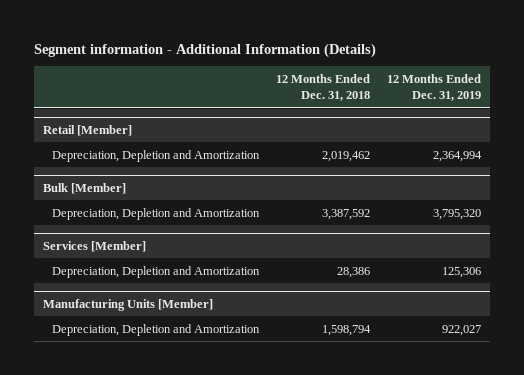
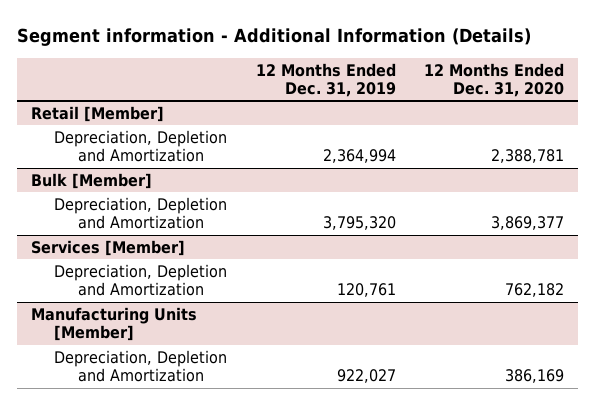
[276,74,371,102] 12 Months Ended Dec. 31, 2018 -> none
none -> [423,62,564,97] 12 Months Ended Dec. 31, 2020
[442,266,482,278] 125,306 -> [336,283,396,298] 120,761

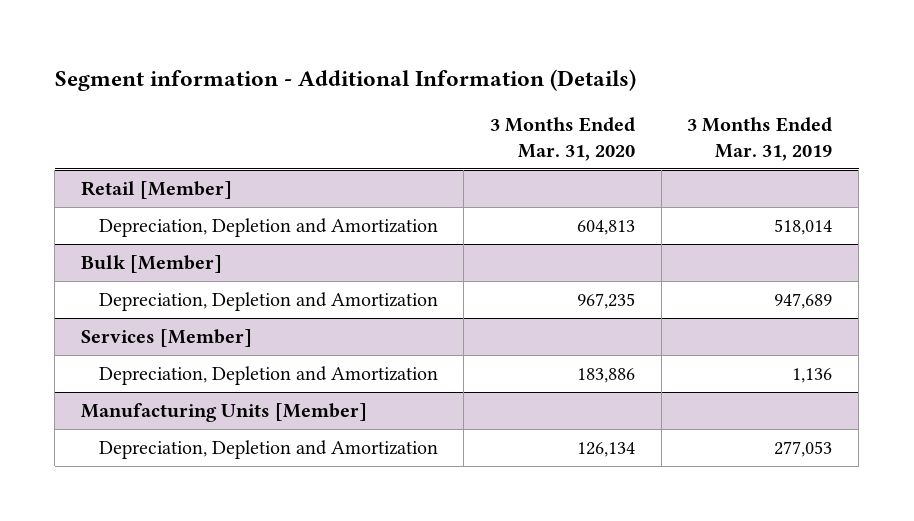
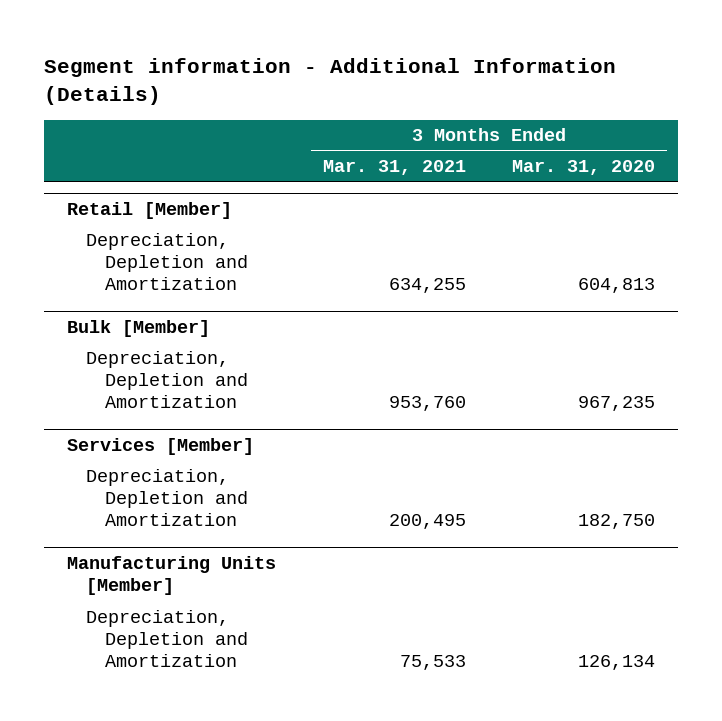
[687,116,833,161] 3 Months Ended Mar. 31, 2019 -> none
none -> [322,160,466,176] Mar. 31, 2021
[577,367,636,383] 183,886 -> [578,514,656,530] 182,750

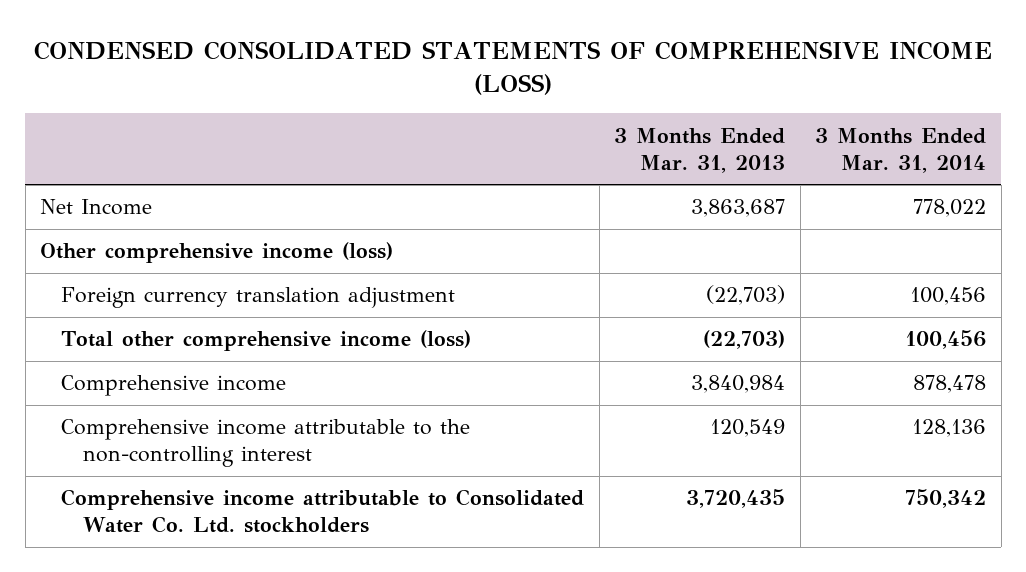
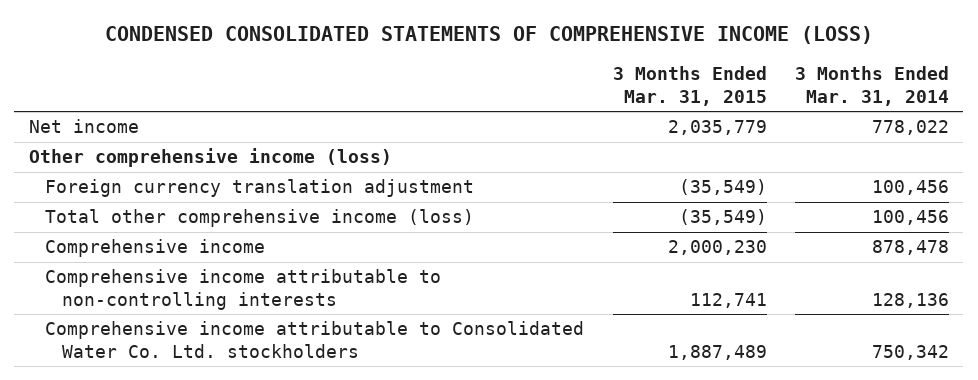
[614,127,786,173] 3 Months Ended Mar. 31, 2013 -> none
none -> [612,66,767,106] 3 Months Ended Mar. 31, 2015
[40,199,153,216] Net Income -> [28,119,139,134] Net income
[61,419,471,468] Comprehensive income attributable to the non-controlling interest -> [45,269,442,310] Comprehensive income attributable to non-controlling interests

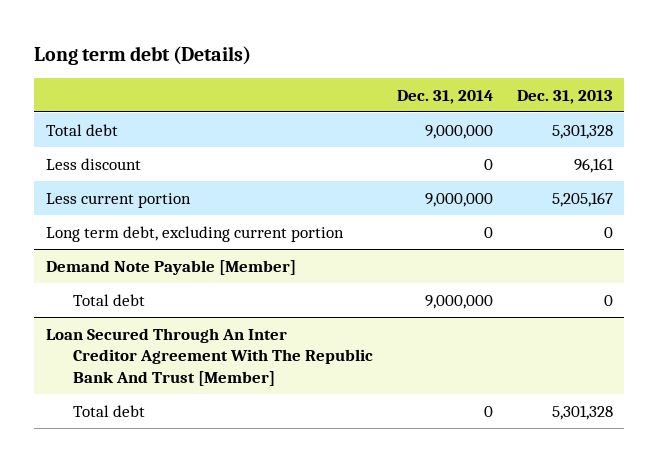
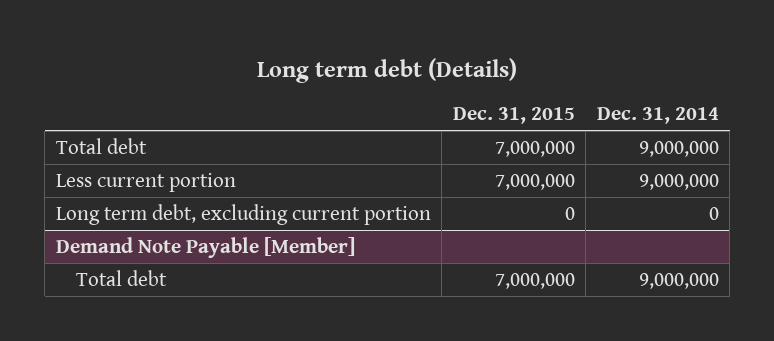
[516,89,613,104] Dec. 31, 2013 -> none
none -> [452,107,575,125] Dec. 31, 2015
[46,157,142,170] Less discount -> none
[46,327,374,386] Loan Secured Through An Inter Creditor Agreement With The Republic Bank And Trust [Member] -> none
[73,404,146,417] Total debt -> none

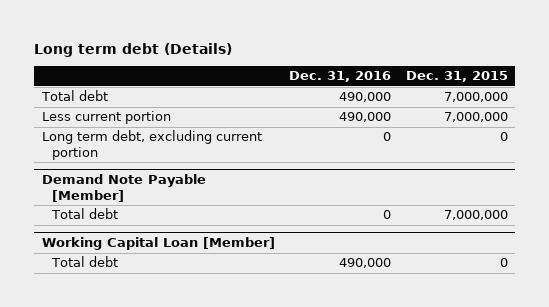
[596,107,719,125] Dec. 31, 2014 -> none
none -> [289,71,392,83] Dec. 31, 2016
none -> [41,237,275,251] Working Capital Loan [Member]
none -> [51,256,119,268] Total debt

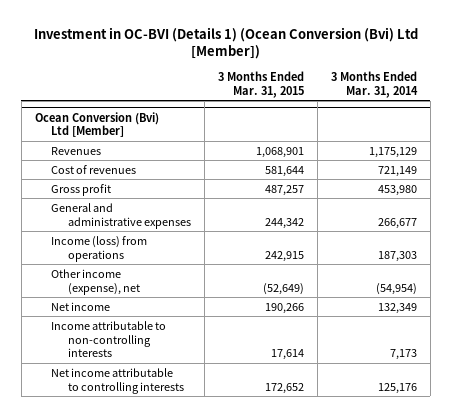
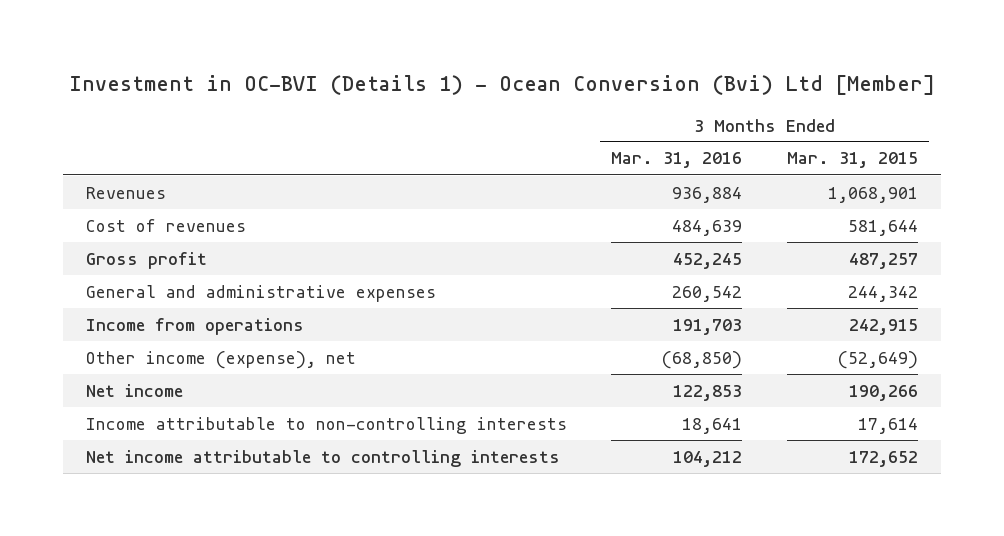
[33,26,418,59] Investment in OC-BVI (Details 1) (Ocean Conversion (Bvi) Ltd [Member]) -> [68,75,935,96] Investment in OC-BVI (Details 1) - Ocean Conversion (Bvi) Ltd [Member]
[330,70,418,98] 3 Months Ended Mar. 31, 2014 -> none
none -> [611,152,743,169] Mar. 31, 2016
[34,111,159,138] Ocean Conversion (Bvi) Ltd [Member] -> none
[51,235,148,262] Income (loss) from operations -> [85,317,304,335] Income from operations

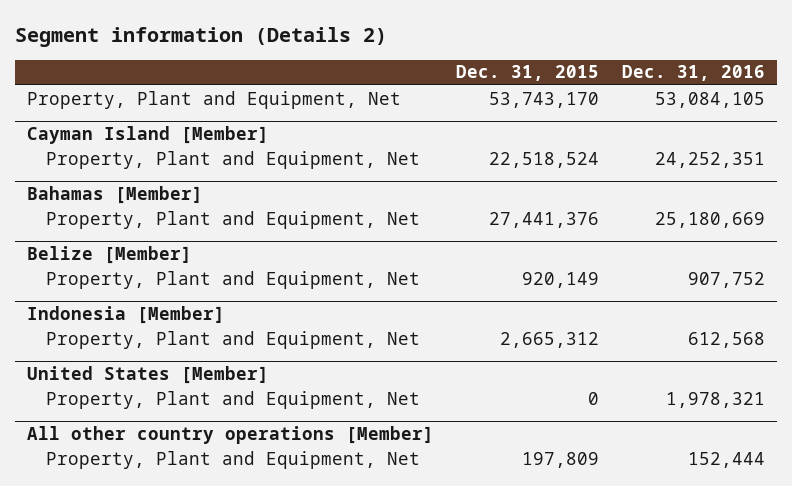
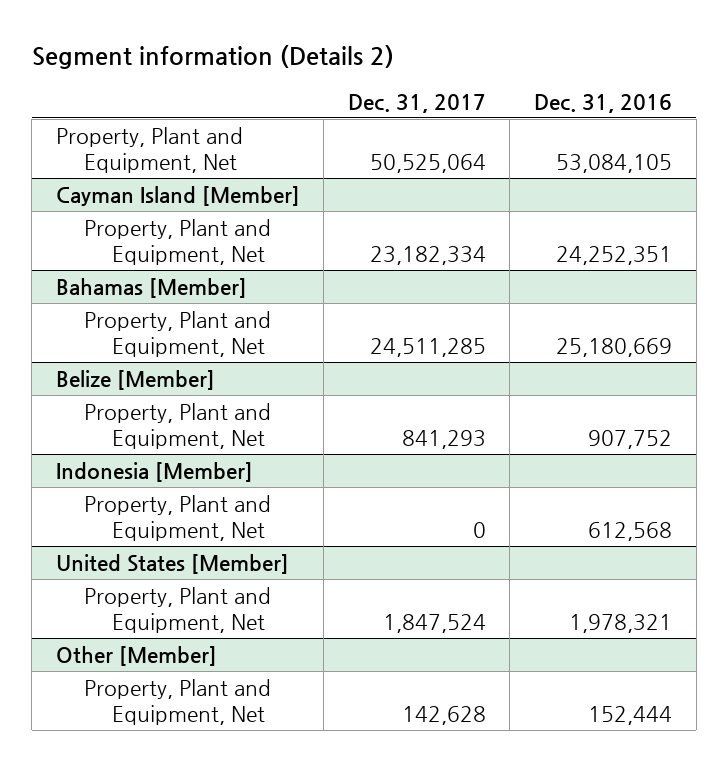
[456,65,600,82] Dec. 31, 2015 -> none
none -> [347,93,486,113] Dec. 31, 2017
[26,425,434,444] All other country operations [Member] -> [55,645,217,666] Other [Member]

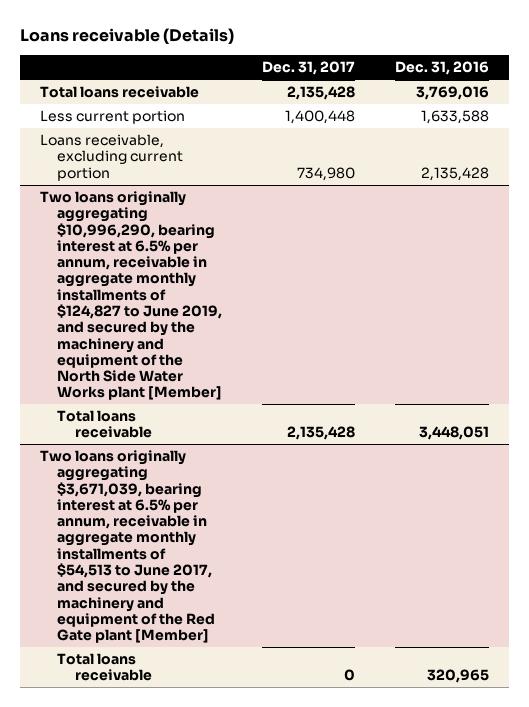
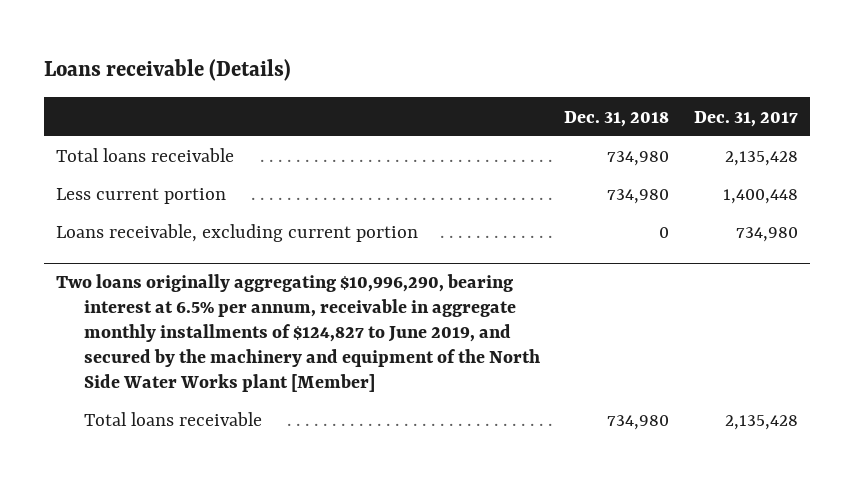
[395,61,490,76] Dec. 31, 2016 -> none
none -> [564,110,670,127] Dec. 31, 2018
[39,450,216,644] Two loans originally aggregating $3,671,039, bearing interest at 6.5% per annum, receivable in aggregate monthly installments of $54,513 to June 2017, and secured by the machinery and equipment of the Red Gate plant [Member] -> none
[57,653,152,682] Total loans receivable -> none

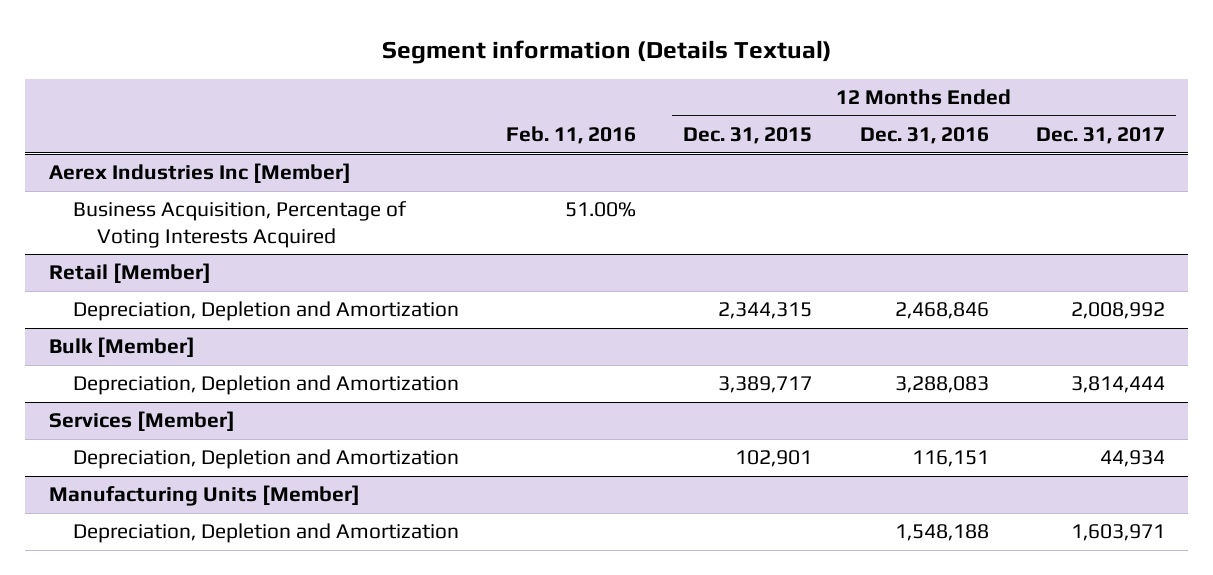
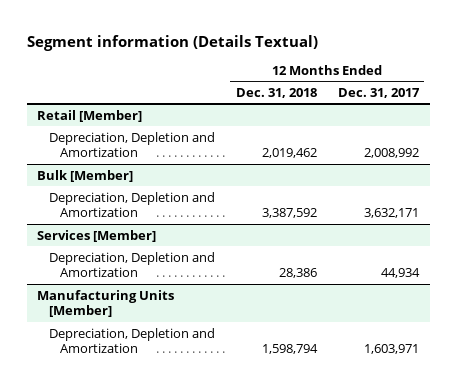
[506,126,637,145] Feb. 11, 2016 -> none
[683,127,813,145] Dec. 31, 2015 -> none
[859,127,989,145] Dec. 31, 2016 -> none
none -> [235,87,317,98] Dec. 31, 2018
[48,163,351,184] Aerex Industries Inc [Member] -> none
[73,201,408,248] Business Acquisition, Percentage of Voting Interests Acquired -> none
[1070,376,1165,394] 3,814,444 -> [363,208,419,219] 3,632,171

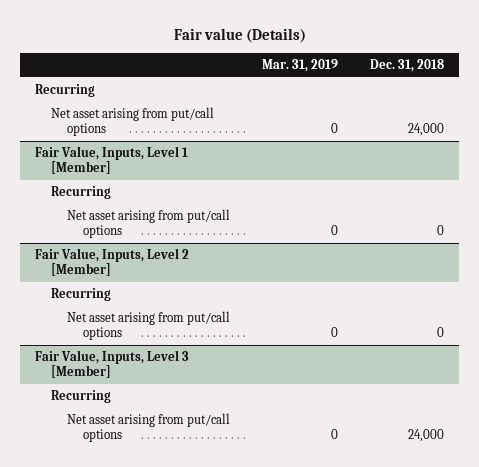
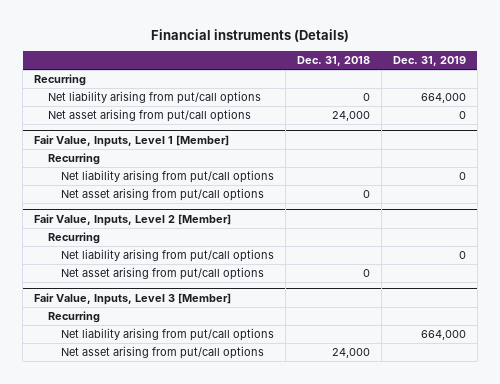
[173,27,306,43] Fair value (Details) -> [151,29,350,43] Financial instruments (Details)
[261,59,338,73] Mar. 31, 2019 -> none
none -> [392,56,466,67] Dec. 31, 2019
none -> [47,91,261,105] Net liability arising from put/call options
none -> [60,170,274,184] Net liability arising from put/call options
none -> [60,249,274,263] Net liability arising from put/call options
none -> [60,328,274,342] Net liability arising from put/call options

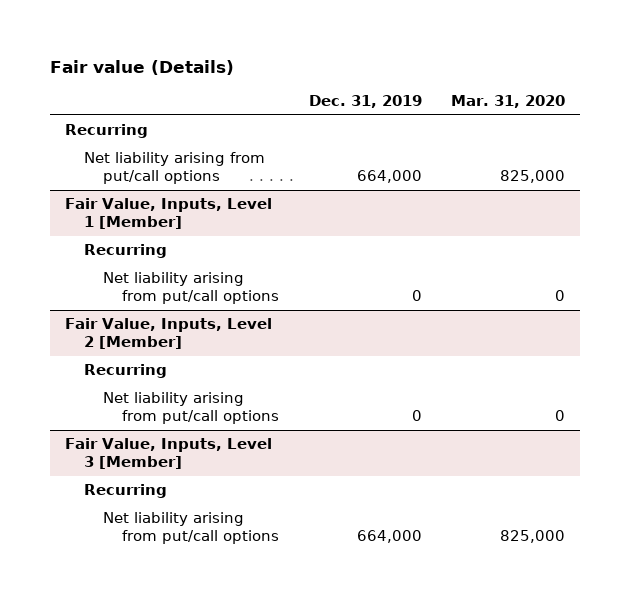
[151,29,350,43] Financial instruments (Details) -> [50,59,235,75] Fair value (Details)
[296,56,370,67] Dec. 31, 2018 -> none
none -> [451,95,566,109] Mar. 31, 2020
[47,109,251,123] Net asset arising from put/call options -> none
[60,188,264,202] Net asset arising from put/call options -> none
[60,267,264,281] Net asset arising from put/call options -> none
[60,346,264,360] Net asset arising from put/call options -> none

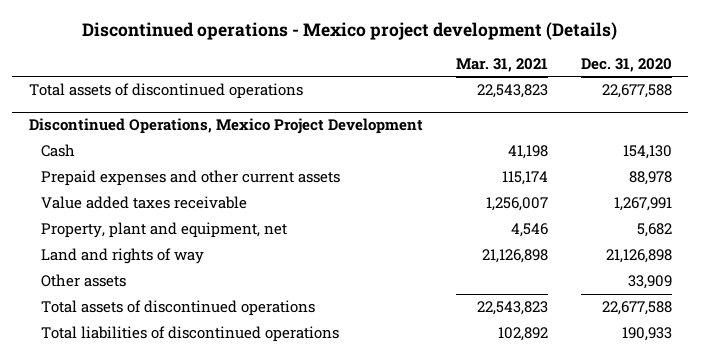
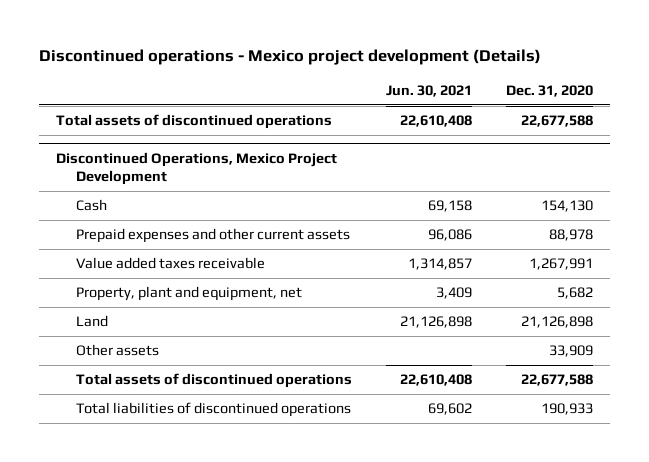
[455,58,548,73] Mar. 31, 2021 -> none
none -> [386,85,473,98] Jun. 30, 2021
[41,248,205,265] Land and rights of way -> [76,315,109,328] Land

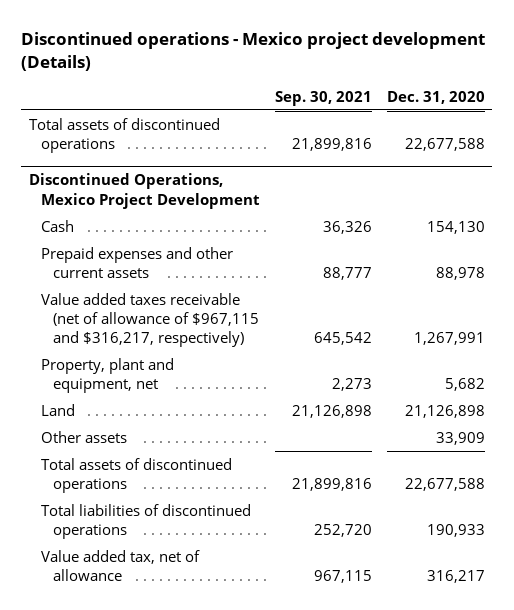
[386,85,473,98] Jun. 30, 2021 -> none
none -> [274,90,372,106] Sep. 30, 2021
[76,257,266,270] Value added taxes receivable -> [40,292,259,348] Value added taxes receivable (net of allowance of $967,115 and $316,217, respectively)
none -> [40,549,200,581] Value added tax, net of allowance

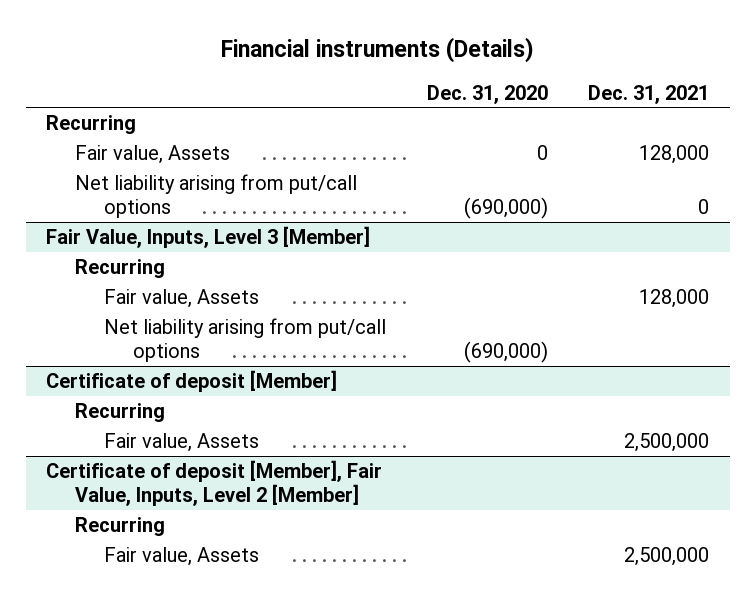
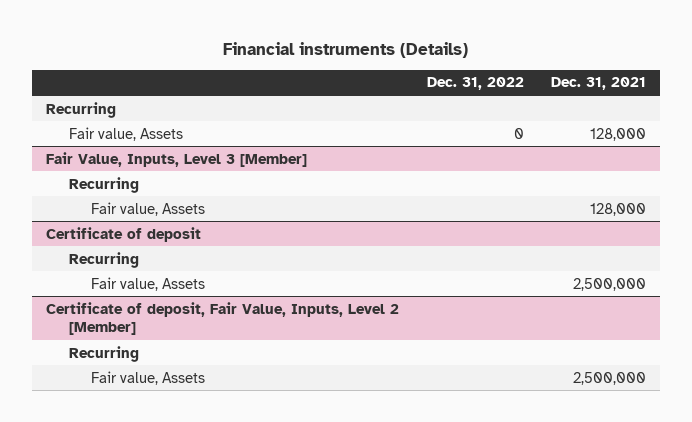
[426,84,548,104] Dec. 31, 2020 -> none
none -> [426,77,524,91] Dec. 31, 2022
[75,173,358,219] Net liability arising from put/call options -> none
[104,317,387,363] Net liability arising from put/call options -> none
[46,369,338,392] Certificate of deposit [Member] -> [46,226,202,242] Certificate of deposit
[46,459,383,507] Certificate of deposit [Member], Fair Value, Inputs, Level 2 [Member] -> [46,301,400,336] Certificate of deposit, Fair Value, Inputs, Level 2 [Member]

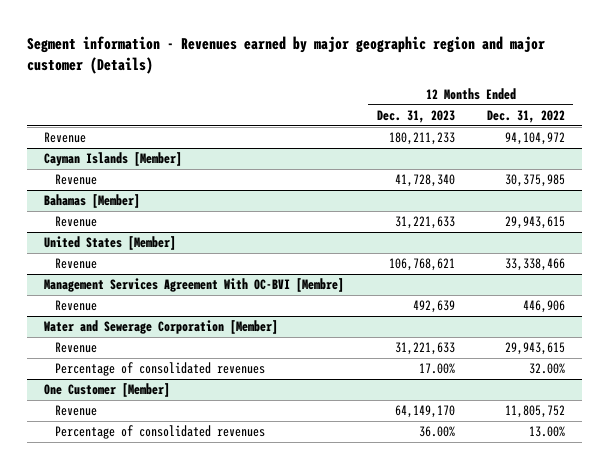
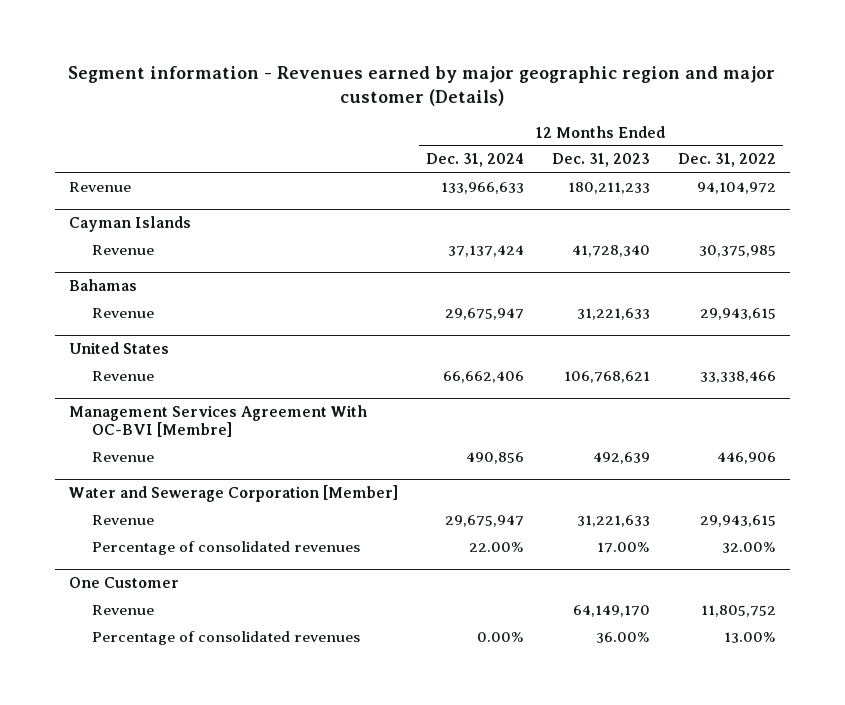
none -> [425,153,524,168] Dec. 31, 2024
[43,152,182,167] Cayman Islands [Member] -> [68,215,191,232] Cayman Islands
[43,194,140,209] Bahamas [Member] -> [68,278,137,291] Bahamas
[43,236,176,251] United States [Member] -> [68,341,169,354] United States
[43,383,170,398] One Customer [Member] -> [68,576,179,588] One Customer

